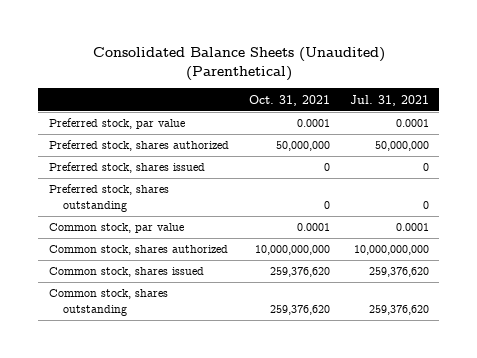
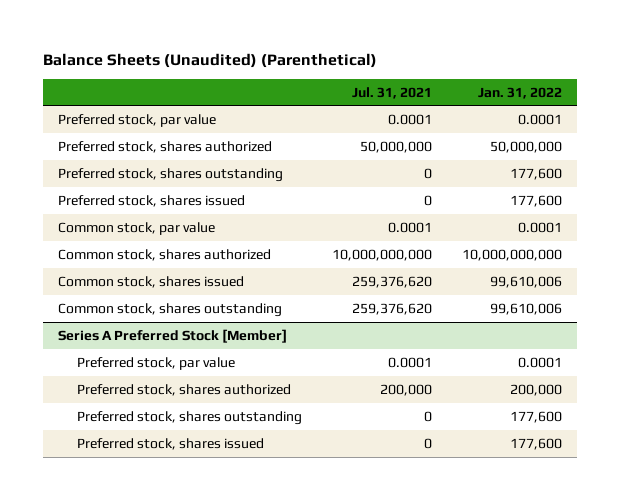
[92,47,385,82] Consolidated Balance Sheets (Unaudited) (Parenthetical) -> [43,52,378,68] Balance Sheets (Unaudited) (Parenthetical)
[248,94,330,106] Oct. 31, 2021 -> none
none -> [478,86,563,99] Jan. 31, 2022
[48,162,205,174] Preferred stock, shares issued -> [58,194,246,207] Preferred stock, shares issued
none -> [58,328,288,343] Series A Preferred Stock [Member]
none -> [76,356,235,370] Preferred stock, par value
none -> [76,383,291,396] Preferred stock, shares authorized
none -> [76,410,302,425] Preferred stock, shares outstanding
none -> [76,437,264,450] Preferred stock, shares issued

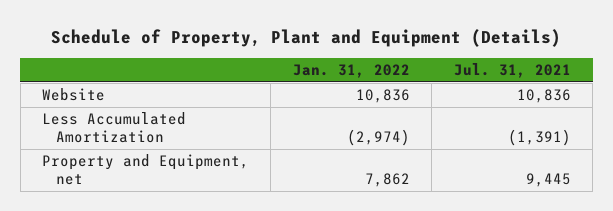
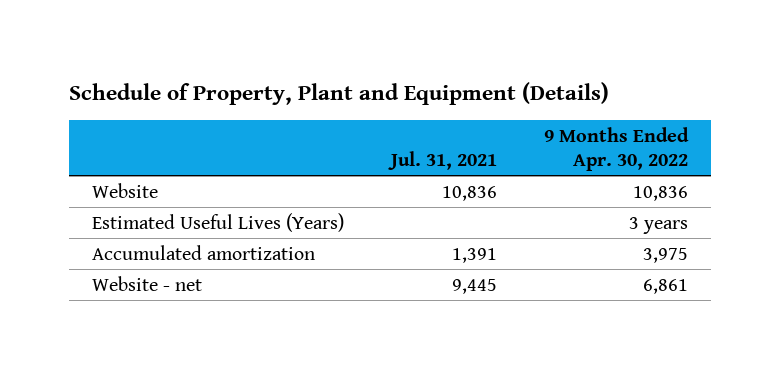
[292,64,410,79] Jan. 31, 2022 -> none
none -> [543,127,689,171] 9 Months Ended Apr. 30, 2022
none -> [92,212,345,232] Estimated Useful Lives (Years)
[42,112,187,144] Less Accumulated Amortization -> [92,244,316,260] Accumulated amortization
[507,129,571,147] (1,391) -> [452,247,498,263] 1,391
[42,154,250,186] Property and Equipment, net -> [92,275,203,291] Website - net

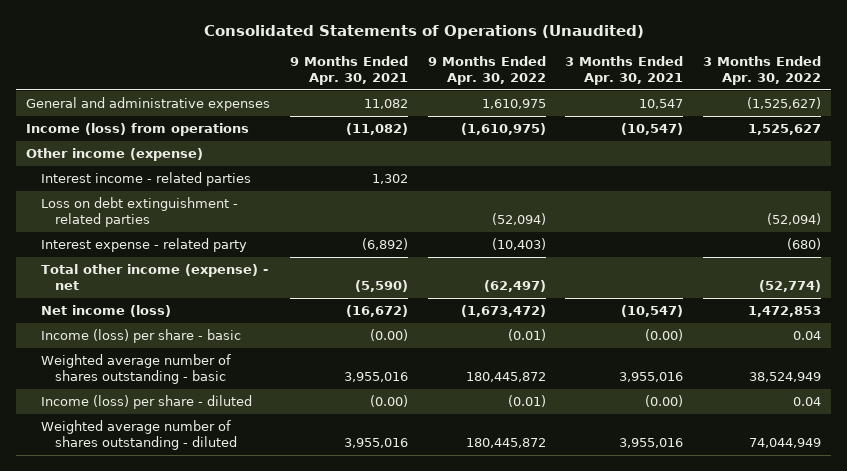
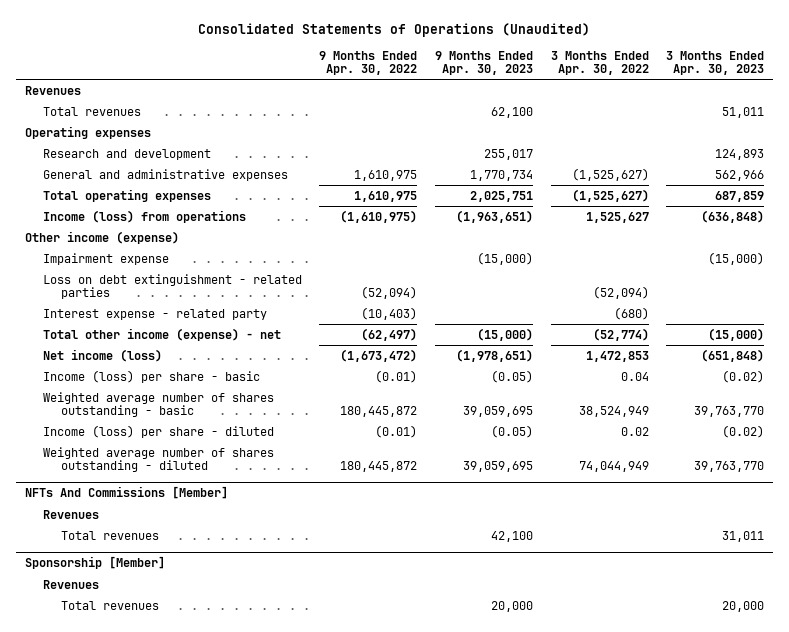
[289,56,408,85] 9 Months Ended Apr. 30, 2021 -> none
[565,56,684,85] 3 Months Ended Apr. 30, 2021 -> none
none -> [434,50,533,75] 9 Months Ended Apr. 30, 2023
none -> [666,50,765,75] 3 Months Ended Apr. 30, 2023
none -> [24,85,81,95] Revenues
none -> [42,106,141,116] Total revenues
none -> [24,125,151,139] Operating expenses
none -> [42,148,211,160] Research and development
none -> [42,188,211,202] Total operating expenses
[40,172,251,187] Interest income - related parties -> none
none -> [42,252,169,265] Impairment expense
[793,397,822,407] 0.04 -> [620,426,649,436] 0.02
none -> [24,486,228,500] NFTs And Commissions [Member]
none -> [42,509,99,519] Revenues
none -> [60,530,159,540] Total revenues
none -> [24,556,165,570] Sponsorship [Member]
none -> [42,579,99,589] Revenues
none -> [60,600,159,610] Total revenues

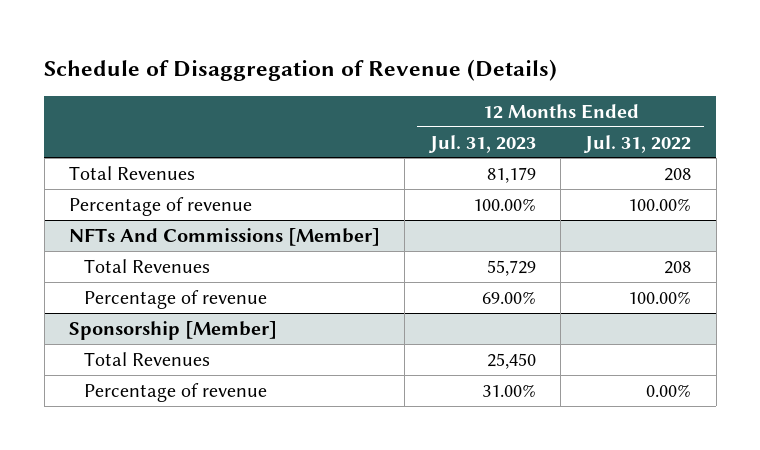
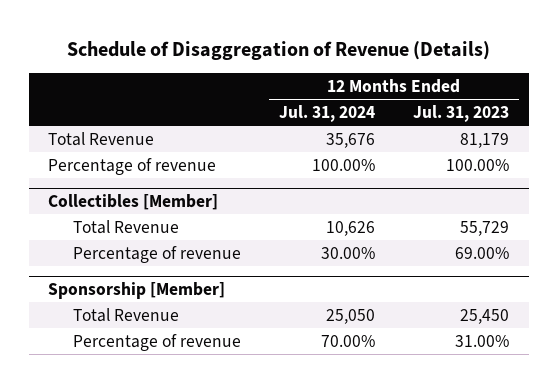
[583,134,692,153] Jul. 31, 2022 -> none
none -> [278,105,375,123] Jul. 31, 2024
[69,165,196,180] Total Revenues -> [48,131,155,146] Total Revenue
[69,227,381,246] NFTs And Commissions [Member] -> none
none -> [48,193,219,210] Collectibles [Member]
[83,258,210,273] Total Revenues -> [72,219,179,234] Total Revenue
[83,351,210,366] Total Revenues -> [72,307,179,322] Total Revenue

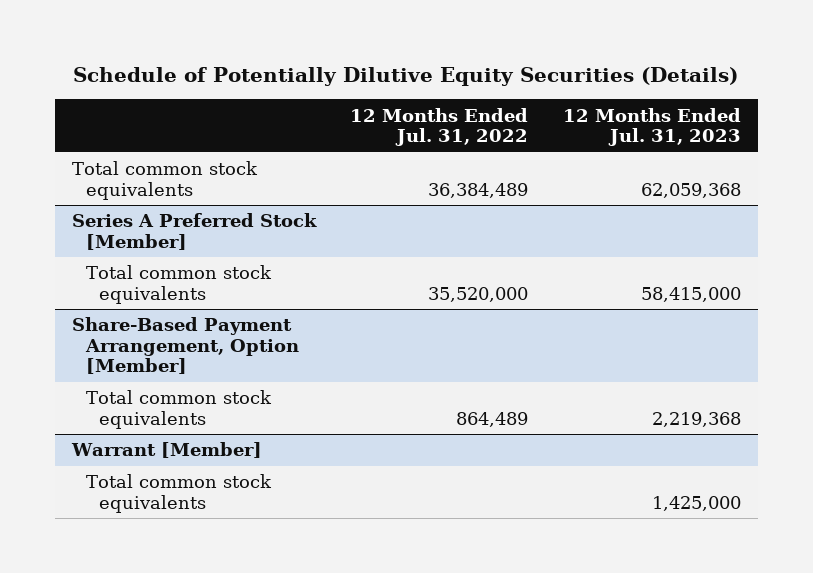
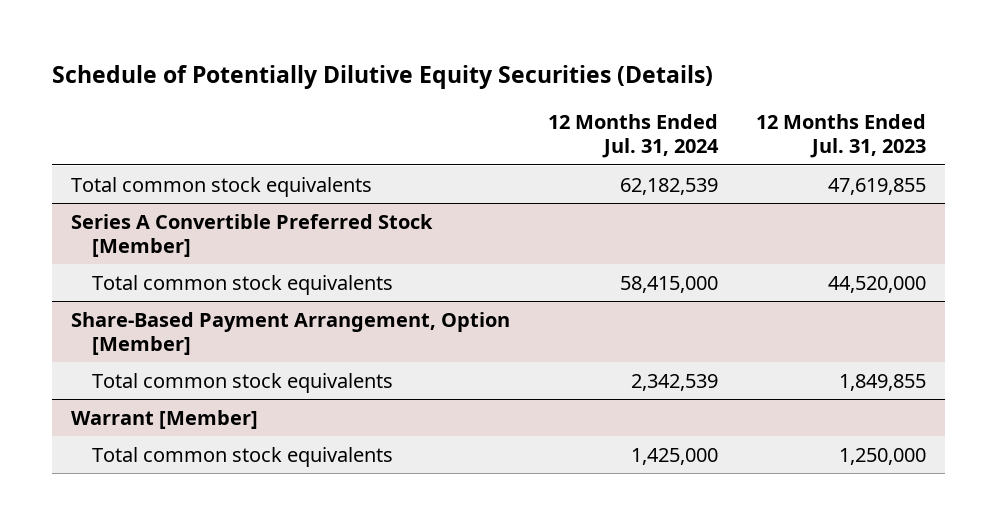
[350,107,529,147] 12 Months Ended Jul. 31, 2022 -> none
none -> [548,114,720,159] 12 Months Ended Jul. 31, 2024
[640,182,741,198] 62,059,368 -> [828,177,927,195] 47,619,855
[72,213,318,250] Series A Preferred Stock [Member] -> [71,213,434,258] Series A Convertible Preferred Stock [Member]
[640,286,741,302] 58,415,000 -> [828,275,927,293] 44,520,000
[651,411,741,427] 2,219,368 -> [839,373,927,391] 1,849,855
[651,495,741,511] 1,425,000 -> [839,447,927,465] 1,250,000

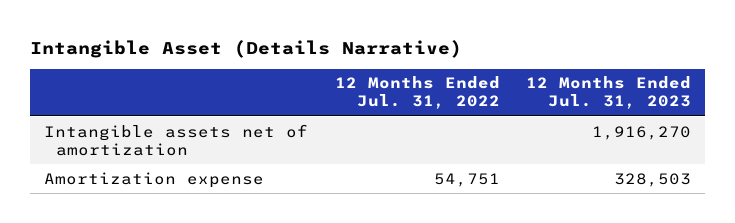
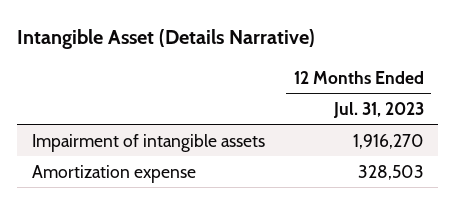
[334,76,500,110] 12 Months Ended Jul. 31, 2022 -> none
[43,123,308,156] Intangible assets net of amortization -> [31,133,265,152] Impairment of intangible assets

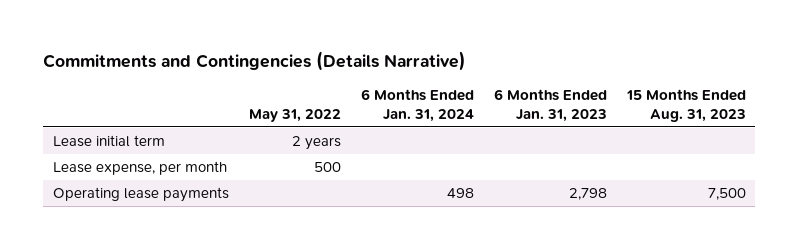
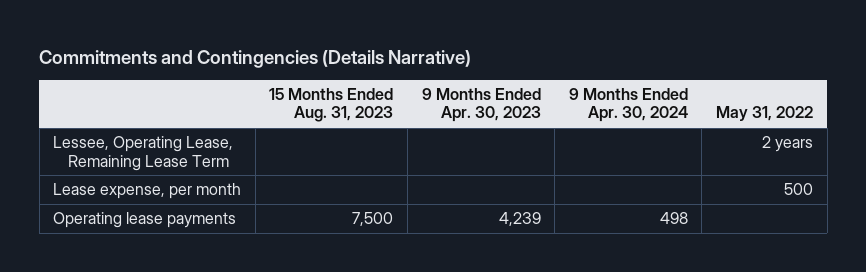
[360,89,474,122] 6 Months Ended Jan. 31, 2024 -> none
[493,89,607,122] 6 Months Ended Jan. 31, 2023 -> none
none -> [421,88,541,123] 9 Months Ended Apr. 30, 2023
none -> [568,88,688,123] 9 Months Ended Apr. 30, 2024
[53,134,166,147] Lease initial term -> [53,136,234,171] Lessee, Operating Lease, Remaining Lease Term

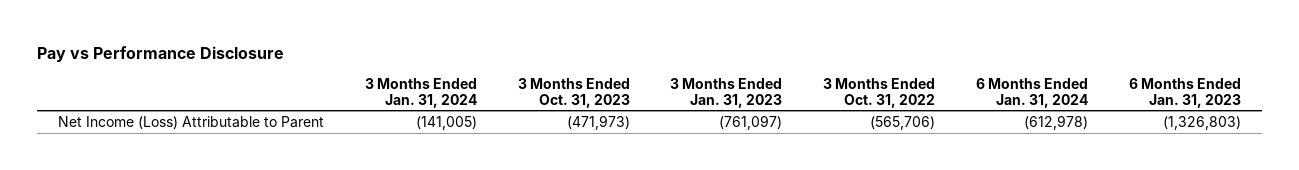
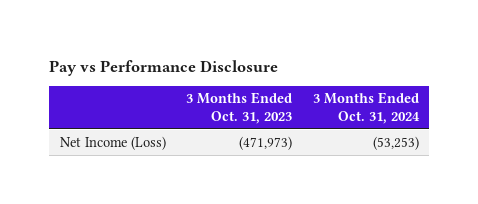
[364,77,477,108] 3 Months Ended Jan. 31, 2024 -> none
[670,77,783,108] 3 Months Ended Jan. 31, 2023 -> none
[823,77,936,108] 3 Months Ended Oct. 31, 2022 -> none
[976,77,1089,108] 6 Months Ended Jan. 31, 2024 -> none
[1129,77,1242,108] 6 Months Ended Jan. 31, 2023 -> none
none -> [312,92,420,125] 3 Months Ended Oct. 31, 2024
[57,115,324,129] Net Income (Loss) Attributable to Parent -> [59,136,166,151] Net Income (Loss)

